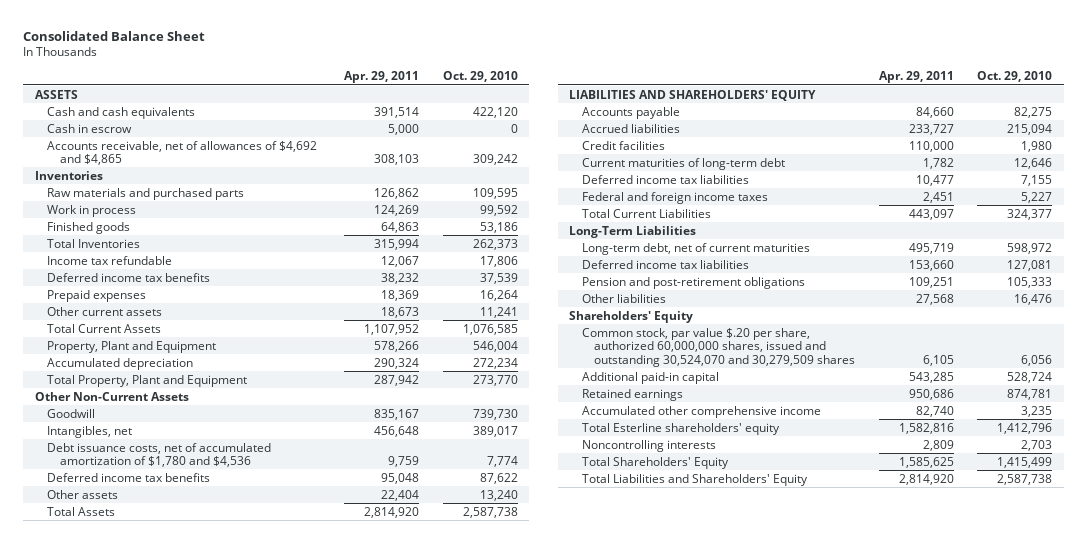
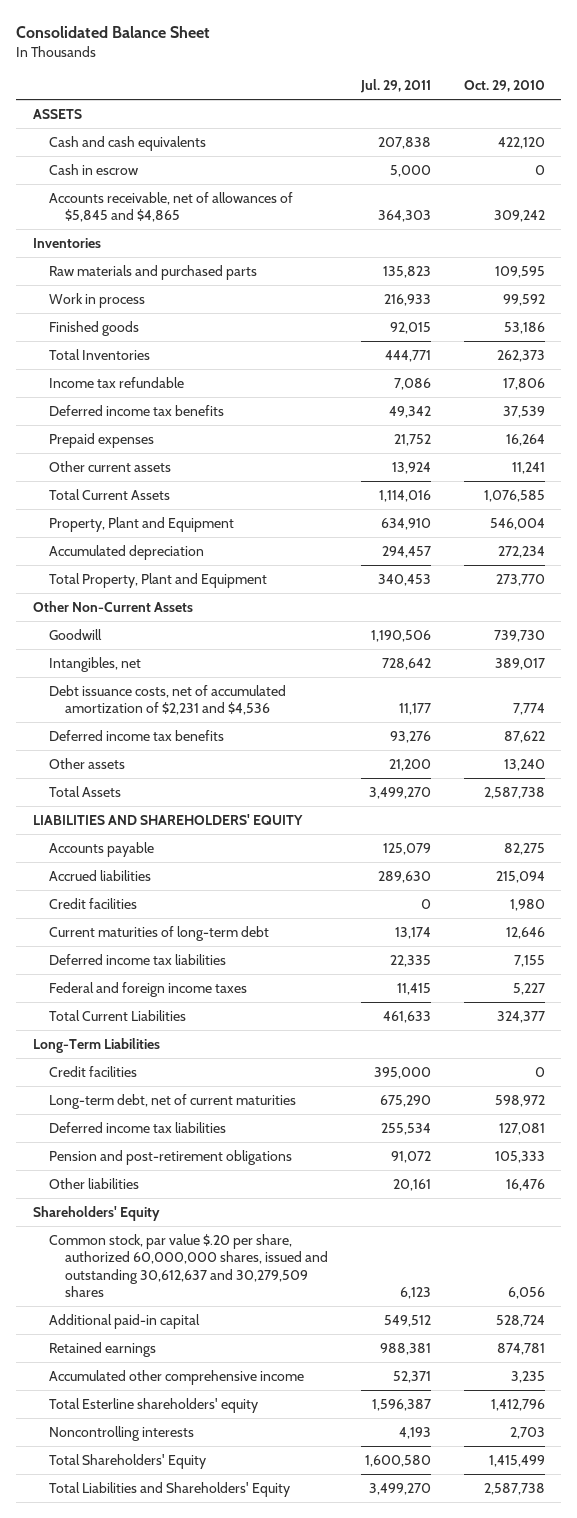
[344,71,420,84] Apr. 29, 2011 -> none
none -> [359,79,431,94] Jul. 29, 2011
[47,140,318,166] Accounts receivable, net of allowances of $4,692 and $4,865 -> [49,191,294,223] Accounts receivable, net of allowances of $5,845 and $4,865
[47,442,272,468] Debt issuance costs, net of accumulated amortization of $1,780 and $4,536 -> [49,684,287,716] Debt issuance costs, net of accumulated amortization of $2,231 and $4,536
none -> [49,1065,138,1077] Credit facilities
[581,327,856,367] Common stock, par value $.20 per share, authorized 60,000,000 shares, issued and outstanding 30,524,070 and 30,279,509 shares -> [49,1233,329,1298] Common stock, par value $.20 per share, authorized 60,000,000 shares, issued and outstanding 30,612,637 and 30,279,509 shares

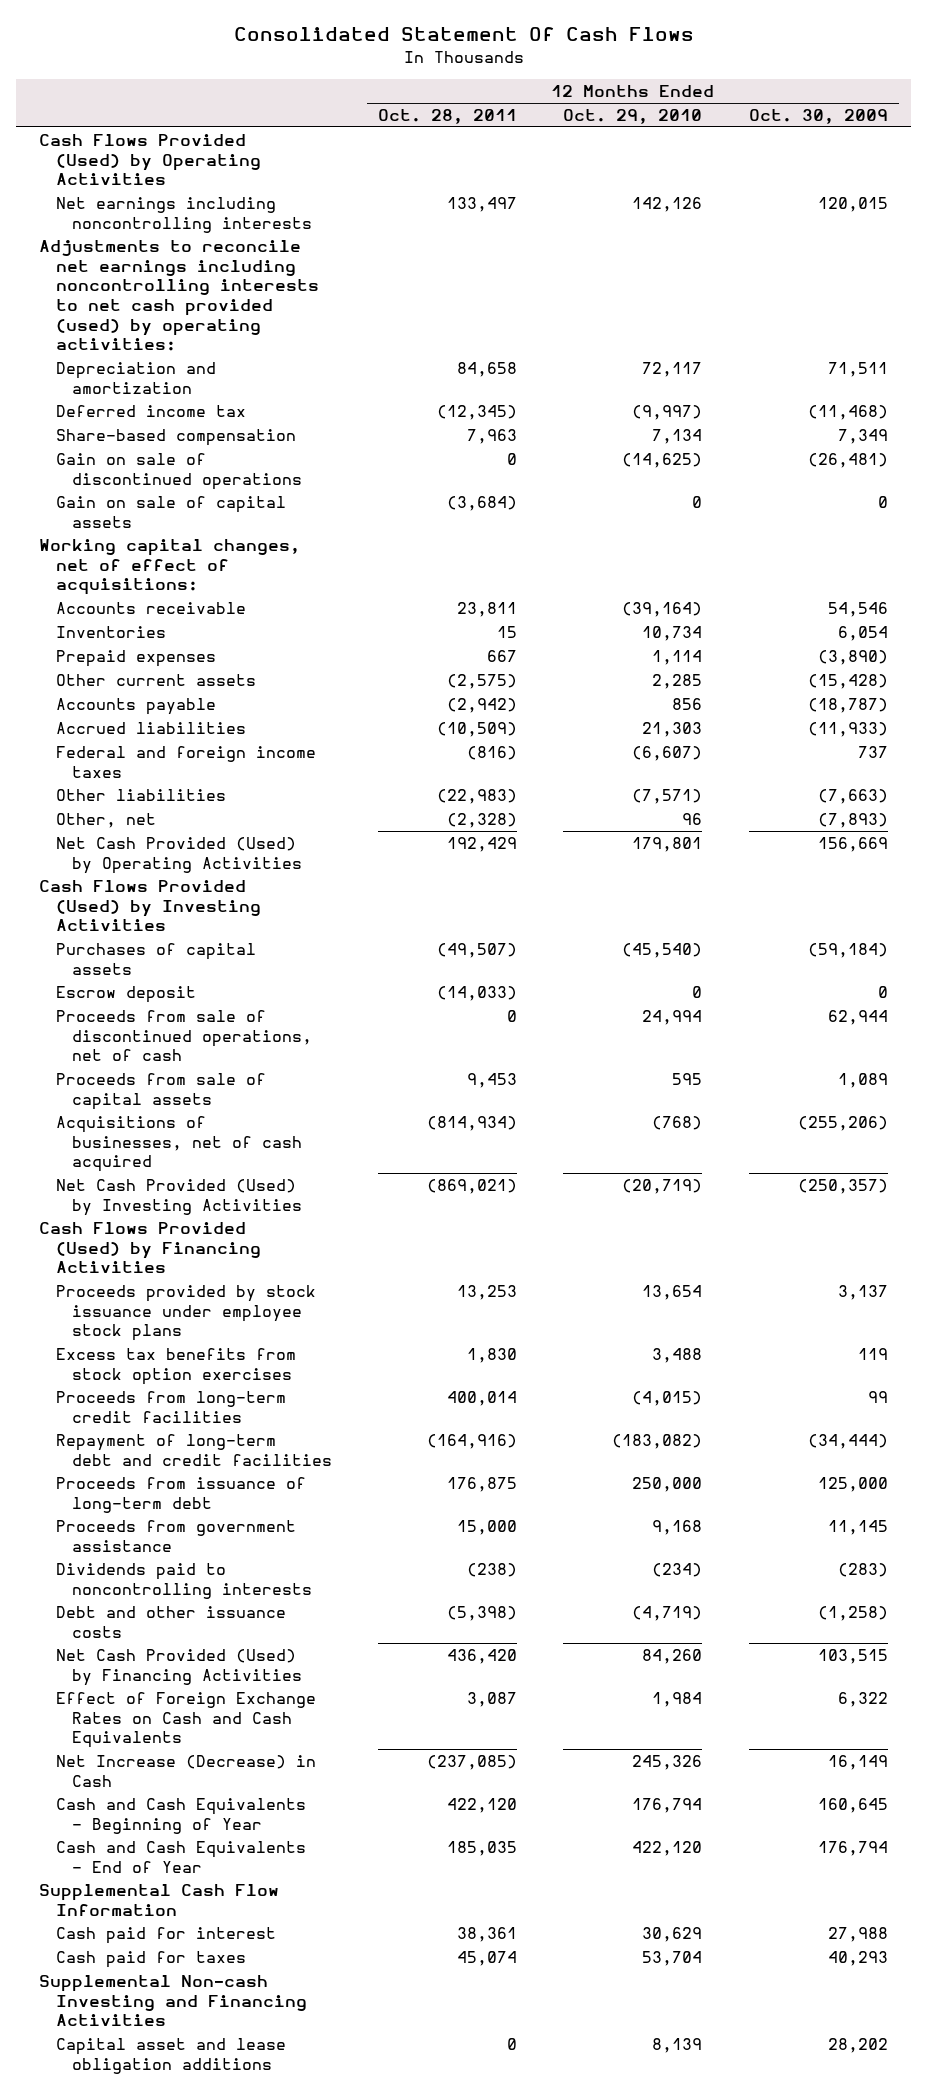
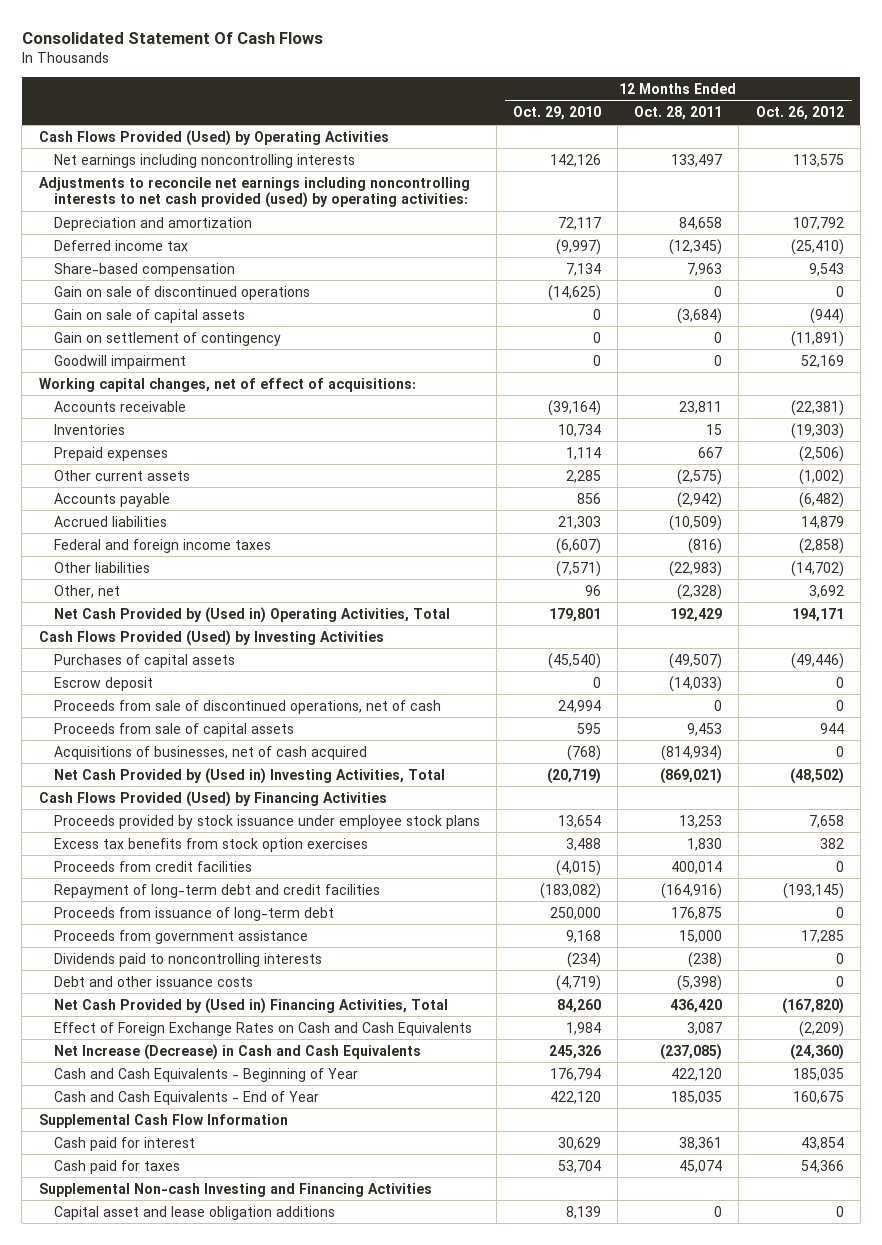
[748,109,888,125] Oct. 30, 2009 -> none
none -> [755,106,844,121] Oct. 26, 2012
none -> [53,331,281,346] Gain on settlement of contingency
none -> [53,354,186,369] Goodwill impairment
[55,837,303,874] Net Cash Provided (Used) by Operating Activities -> [53,606,450,623] Net Cash Provided by (Used in) Operating Activities, Total
[55,1179,303,1216] Net Cash Provided (Used) by Investing Activities -> [53,767,445,784] Net Cash Provided by (Used in) Investing Activities, Total
[55,1391,286,1423] Proceeds from long-term credit facilities -> [53,860,252,872] Proceeds from credit facilities
[55,1649,303,1686] Net Cash Provided (Used) by Financing Activities -> [53,997,448,1014] Net Cash Provided by (Used in) Financing Activities, Total
[55,1755,316,1787] Net Increase (Decrease) in Cash -> [53,1043,421,1060] Net Increase (Decrease) in Cash and Cash Equivalents

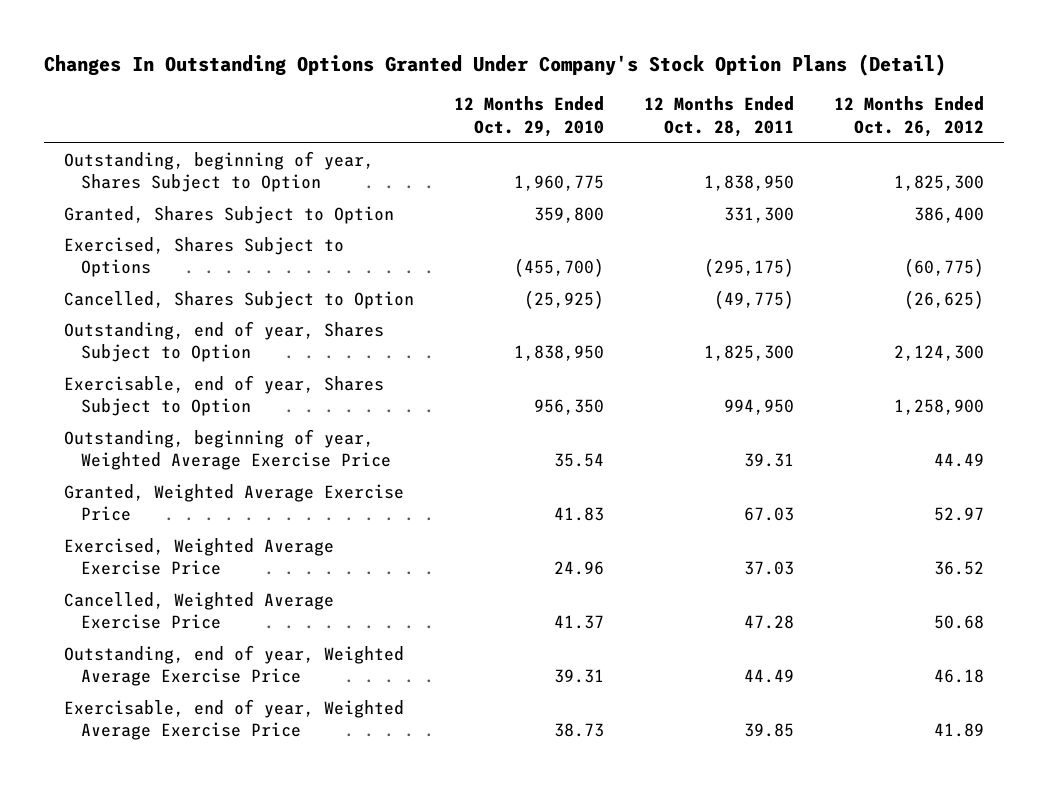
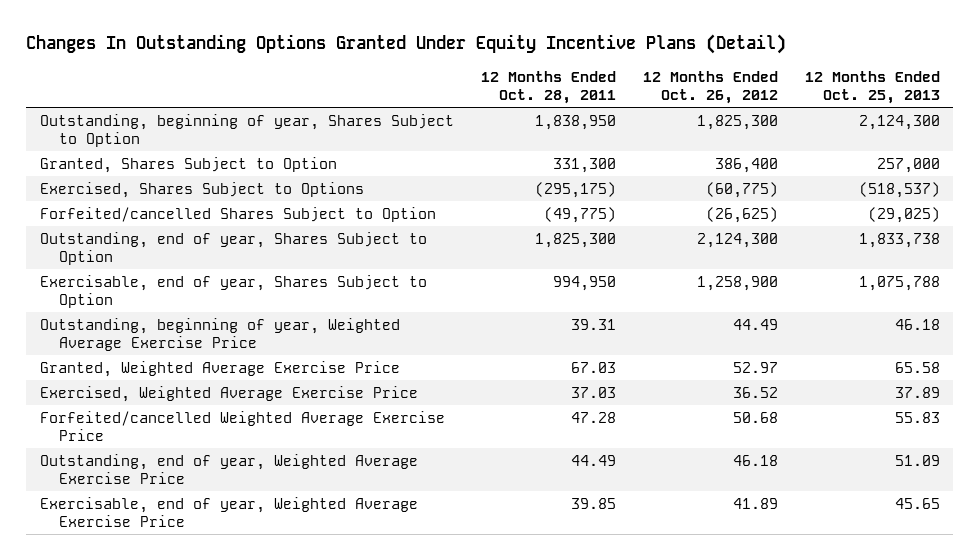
[44,54,947,77] Changes In Outstanding Options Granted Under Company's Stock Option Plans (Detail) -> [26,34,787,55] Changes In Outstanding Options Granted Under Equity Incentive Plans (Detail)
[454,96,605,137] 12 Months Ended Oct. 29, 2010 -> none
none -> [804,70,940,104] 12 Months Ended Oct. 25, 2013
[64,290,415,309] Cancelled, Shares Subject to Option -> [39,206,436,222] Forfeited/cancelled Shares Subject to Option
[64,591,335,630] Cancelled, Weighted Average Exercise Price -> [39,410,445,441] Forfeited/cancelled Weighted Average Exercise Price

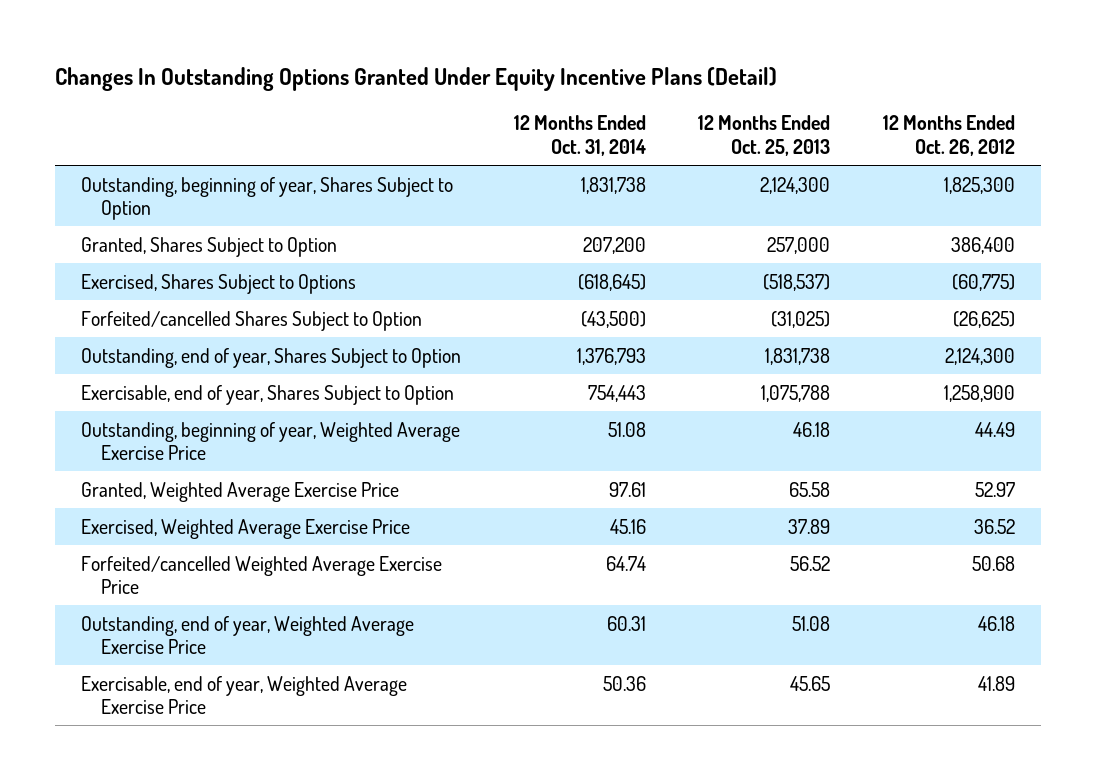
[480,70,616,104] 12 Months Ended Oct. 28, 2011 -> none
none -> [513,115,646,156] 12 Months Ended Oct. 31, 2014
[867,206,940,223] (29,025) -> [771,310,831,328] (31,025)
[858,232,940,248] 1,833,738 -> [765,347,831,365] 1,831,738
[894,411,940,423] 55.83 -> [790,555,831,571] 56.52
[894,454,940,466] 51.09 -> [792,615,831,631] 51.08

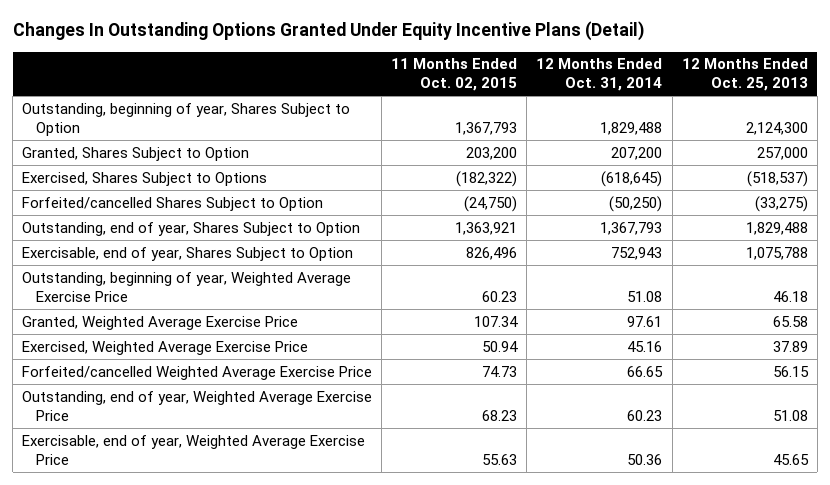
[882,115,1015,156] 12 Months Ended Oct. 26, 2012 -> none
none -> [391,58,518,92] 11 Months Ended Oct. 02, 2015
[580,176,646,194] 1,831,738 -> [600,121,663,135] 1,829,488
[580,310,646,328] (43,500) -> [609,195,663,212] (50,250)
[771,310,831,328] (31,025) -> [754,195,808,212] (33,275)
[576,347,646,365] 1,376,793 -> [600,221,663,235] 1,367,793
[765,347,831,365] 1,831,738 -> [745,221,808,235] 1,829,488
[587,384,646,402] 754,443 -> [611,246,663,260] 752,943
[605,555,646,571] 64.74 -> [627,365,664,377] 66.65
[790,555,831,571] 56.52 -> [772,365,809,377] 56.15
[606,615,646,631] 60.31 -> [627,409,663,421] 60.23

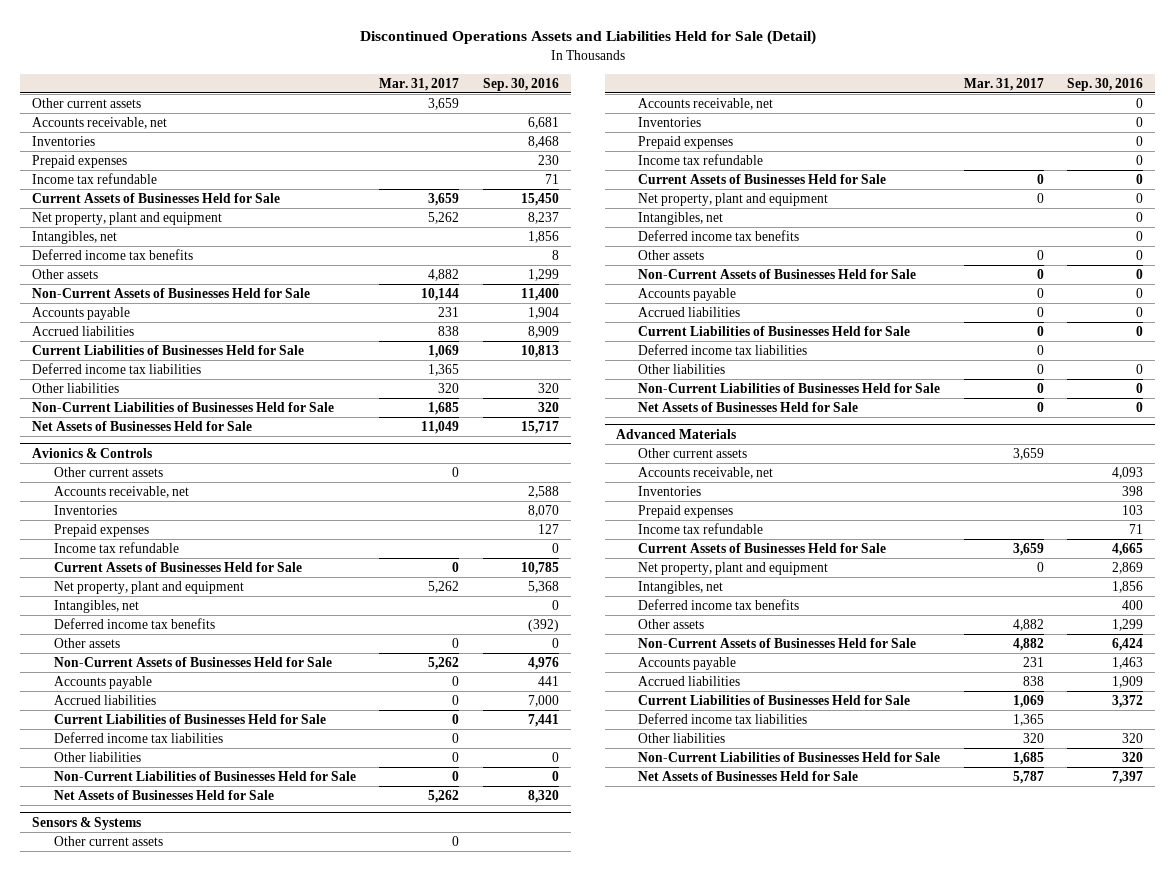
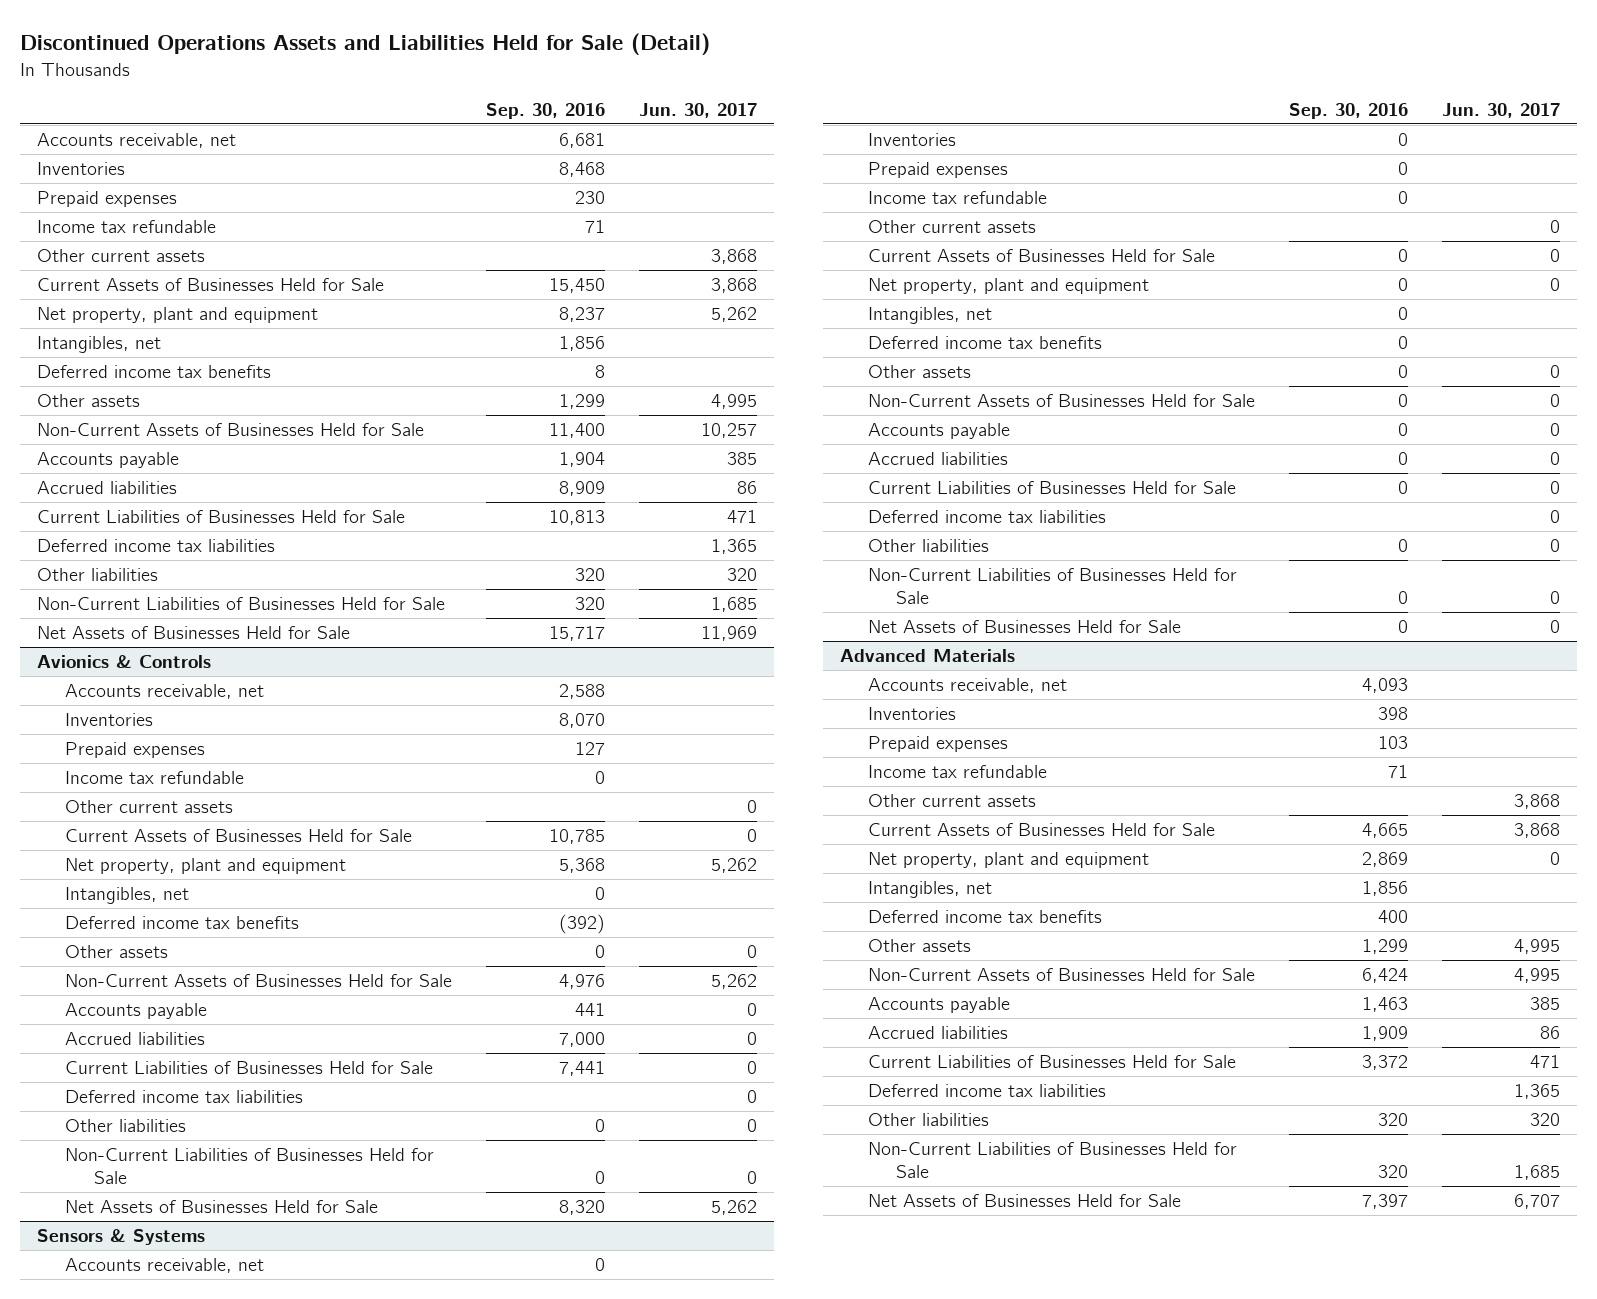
[379,77,460,91] Mar. 31, 2017 -> none
none -> [639,102,758,118] Jun. 30, 2017
[32,98,142,109] Other current assets -> [36,249,205,263] Other current assets
[53,467,163,478] Other current assets -> [65,800,234,814] Other current assets
[53,836,163,847] Other current assets -> [867,220,1036,234] Other current assets
[638,448,748,459] Other current assets -> [867,794,1036,808] Other current assets

